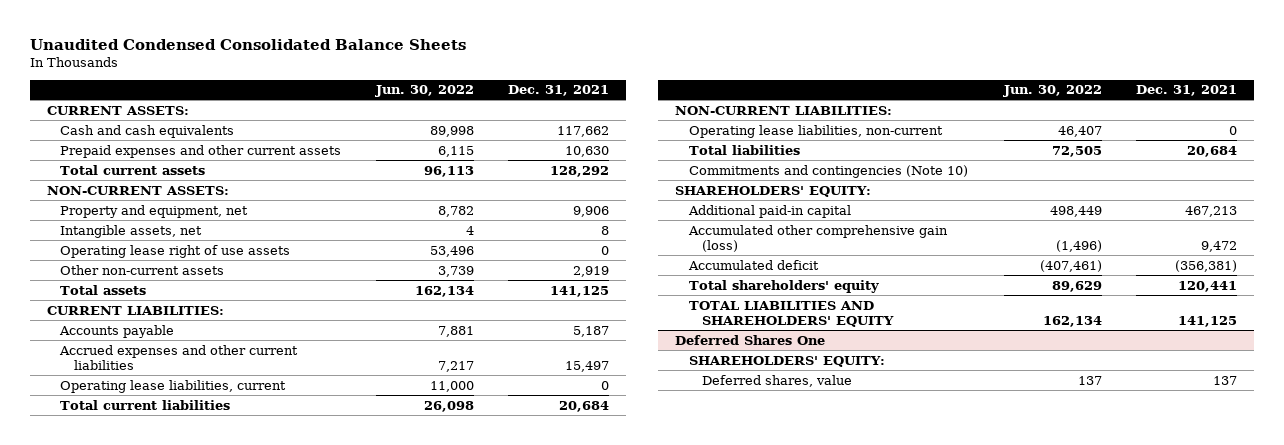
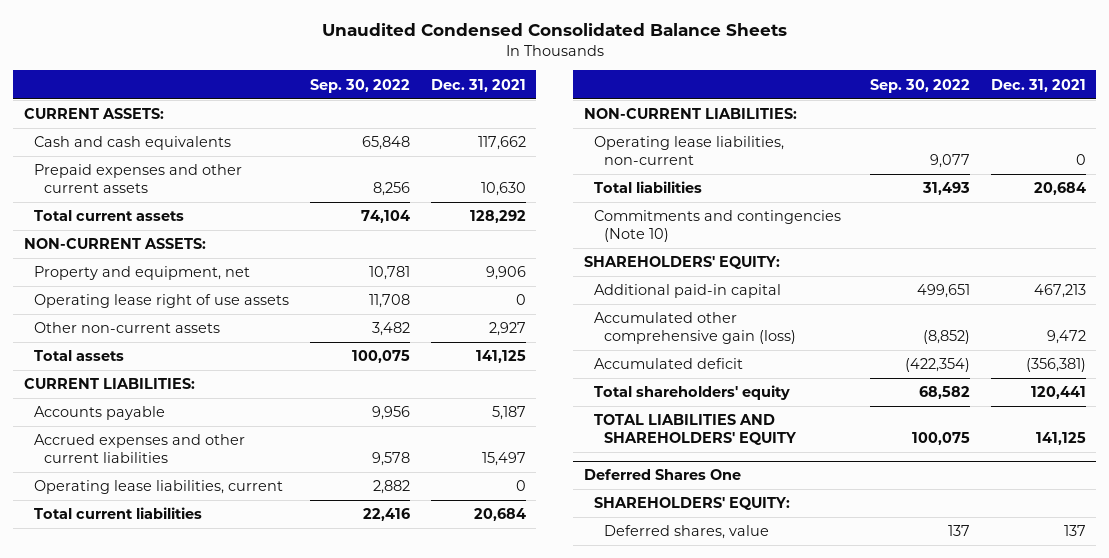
[374,85,474,98] Jun. 30, 2022 -> none
none -> [310,78,411,93] Sep. 30, 2022
[60,224,203,238] Intangible assets, net -> none
[572,265,609,277] 2,919 -> [488,322,526,337] 2,927

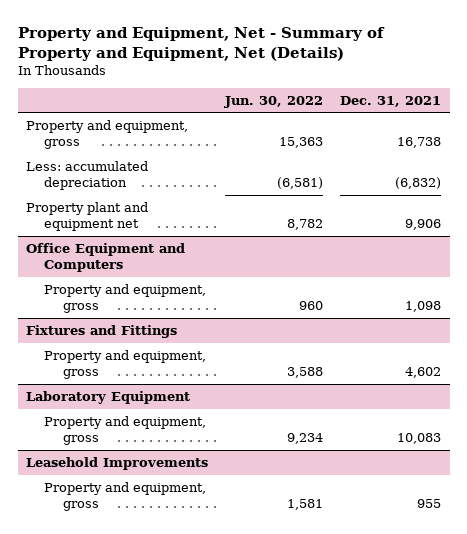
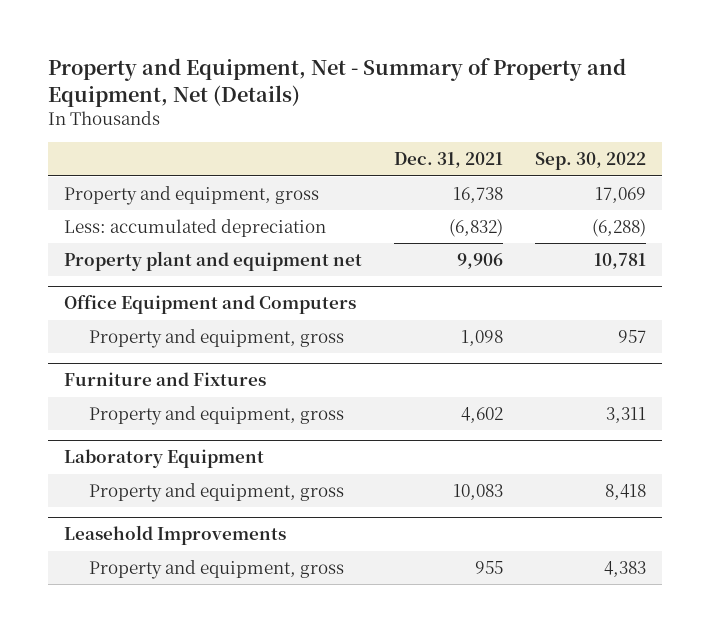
[224,95,324,108] Jun. 30, 2022 -> none
none -> [534,152,646,171] Sep. 30, 2022
[26,325,178,339] Fixtures and Fittings -> [64,372,267,387] Furniture and Fixtures

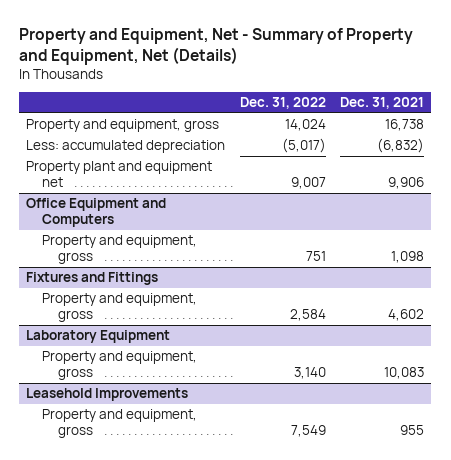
[534,152,646,171] Sep. 30, 2022 -> none
none -> [239,97,326,110] Dec. 31, 2022
[64,372,267,387] Furniture and Fixtures -> [26,272,159,286] Fixtures and Fittings

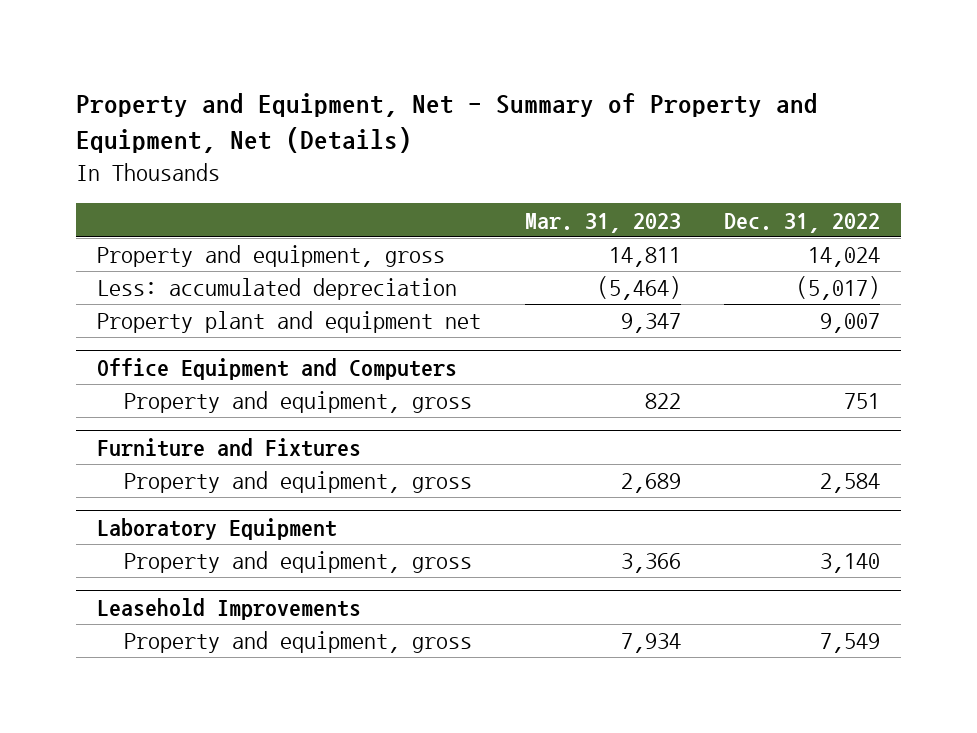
[340,97,425,110] Dec. 31, 2021 -> none
none -> [524,212,681,233] Mar. 31, 2023
[26,272,159,286] Fixtures and Fittings -> [97,437,362,457] Furniture and Fixtures

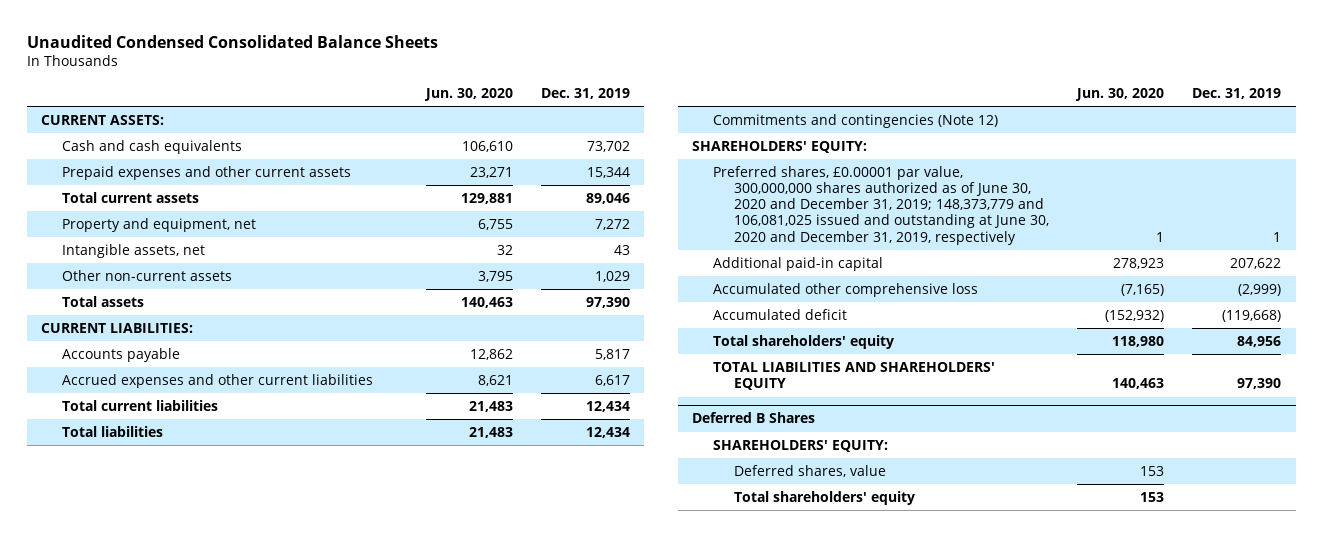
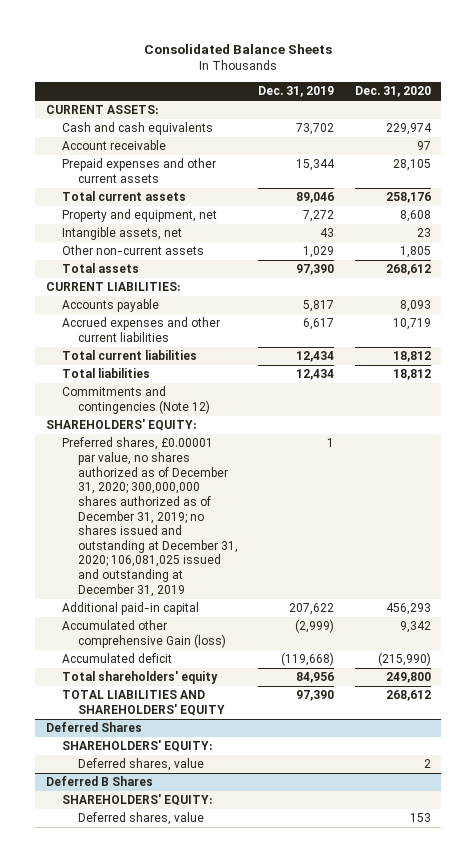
[27,35,439,49] Unaudited Condensed Consolidated Balance Sheets -> [144,43,333,54] Consolidated Balance Sheets
[424,87,514,101] Jun. 30, 2020 -> none
none -> [354,86,431,98] Dec. 31, 2020
none -> [61,140,166,151] Account receivable
[713,166,1050,245] Preferred shares, £0.00001 par value, 300,000,000 shares authorized as of June 30, 2020 and December 31, 2019; 148,373,779 and 106,081,025 issued and outstanding at June 30, 2020 and December 31, 2019, respectively -> [61,437,238,597] Preferred shares, £0.00001 par value, no shares authorized as of December 31, 2020; 300,000,000 shares authorized as of December 31, 2019; no shares issued and outstanding at December 31, 2020; 106,081,025 issued and outstanding at December 31, 2019
[713,283,979,298] Accumulated other comprehensive loss -> [61,620,226,649] Accumulated other comprehensive Gain (loss)
none -> [45,722,142,733] Deferred Shares
none -> [61,740,212,753] SHAREHOLDERS' EQUITY:
none -> [77,758,204,772] Deferred shares, value
[734,491,916,506] Total shareholders' equity -> none

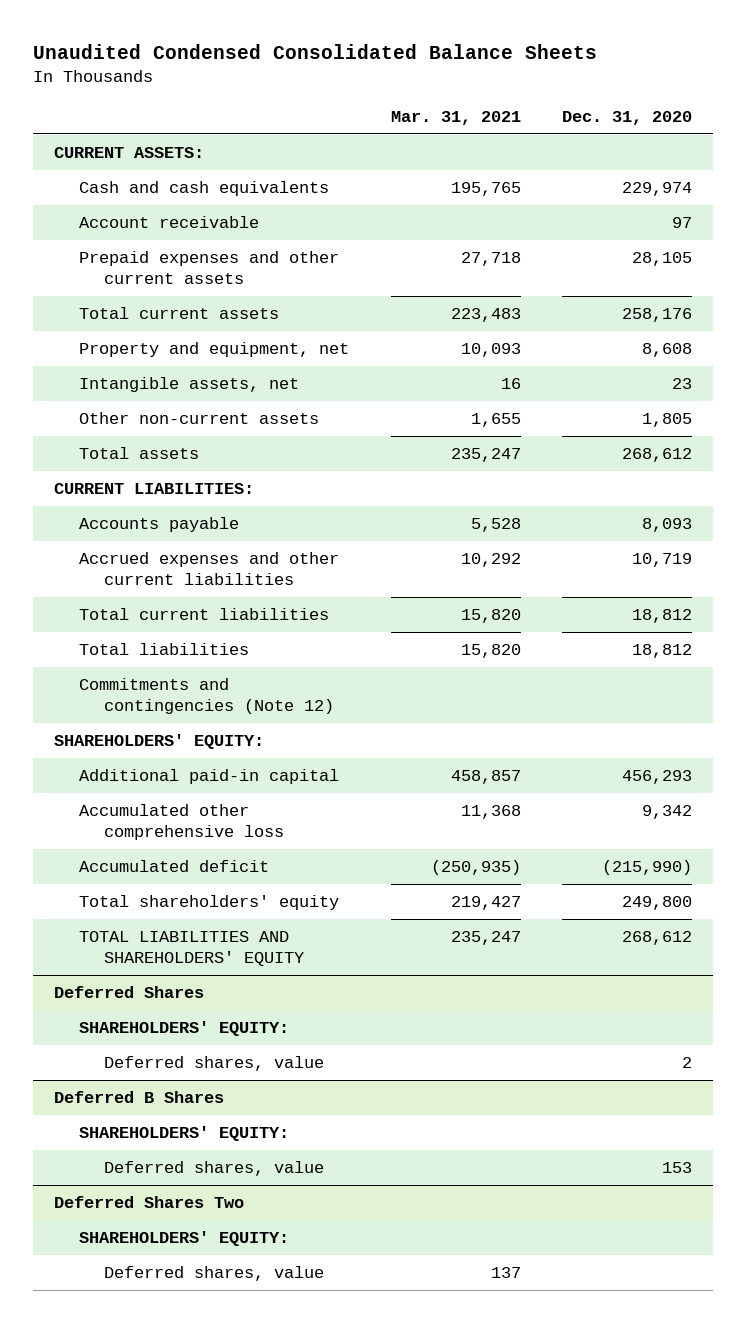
[144,43,333,54] Consolidated Balance Sheets -> [33,44,598,60] Unaudited Condensed Consolidated Balance Sheets
[258,86,335,98] Dec. 31, 2019 -> none
none -> [390,110,521,125] Mar. 31, 2021
[61,437,238,597] Preferred shares, £0.00001 par value, no shares authorized as of December 31, 2020; 300,000,000 shares authorized as of December 31, 2019; no shares issued and outstanding at December 31, 2020; 106,081,025 issued and outstanding at December 31, 2019 -> none
[61,620,226,649] Accumulated other comprehensive Gain (loss) -> [78,803,285,841] Accumulated other comprehensive loss
none -> [53,1195,244,1208] Deferred Shares Two
none -> [78,1230,289,1246] SHAREHOLDERS' EQUITY:
none -> [104,1265,325,1281] Deferred shares, value

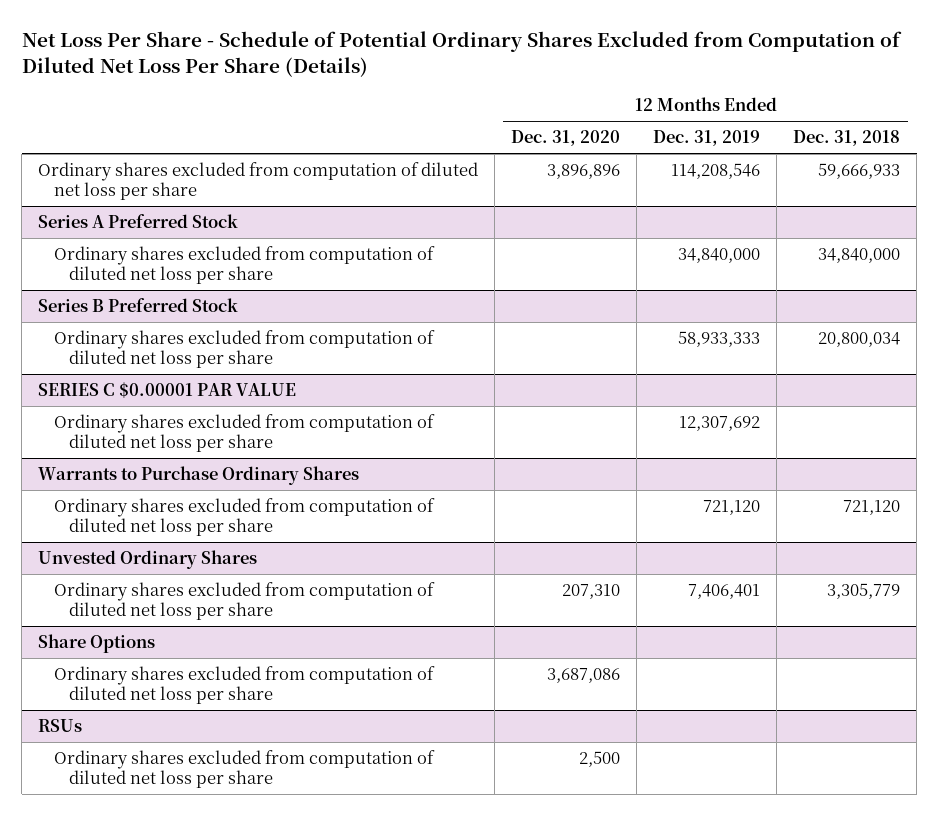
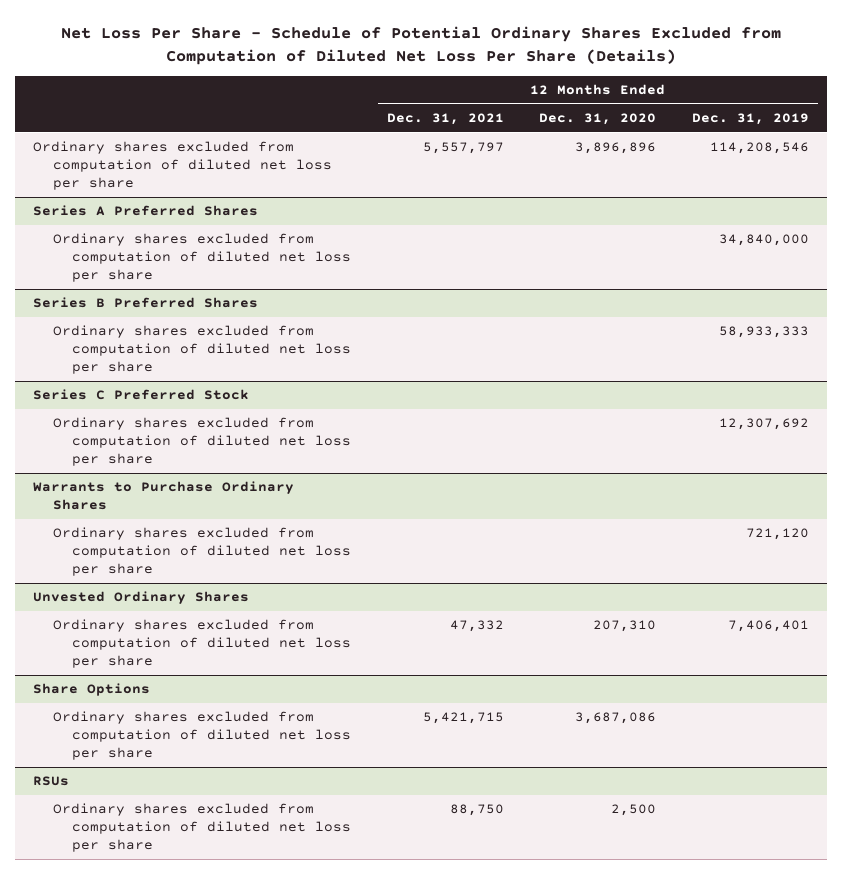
[793,130,901,147] Dec. 31, 2018 -> none
none -> [386,112,504,125] Dec. 31, 2021
[38,214,239,229] Series A Preferred Stock -> [33,205,259,217] Series A Preferred Shares
[38,298,239,313] Series B Preferred Stock -> [33,297,259,309] Series B Preferred Shares
[38,382,297,399] SERIES C $0.00001 PAR VALUE -> [33,389,250,401] Series C Preferred Stock

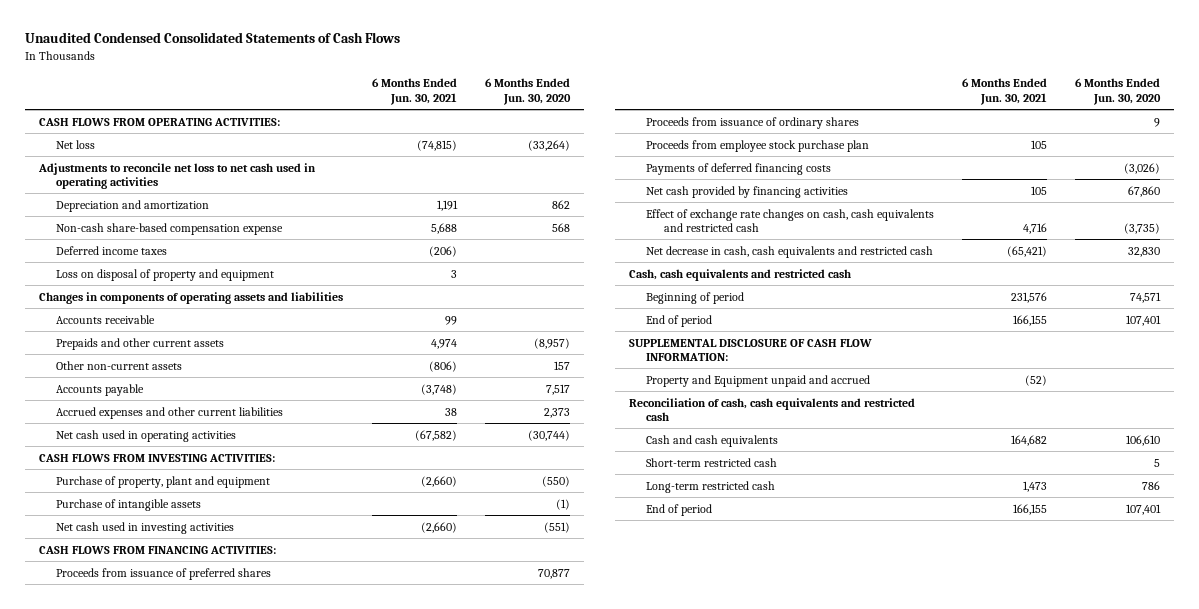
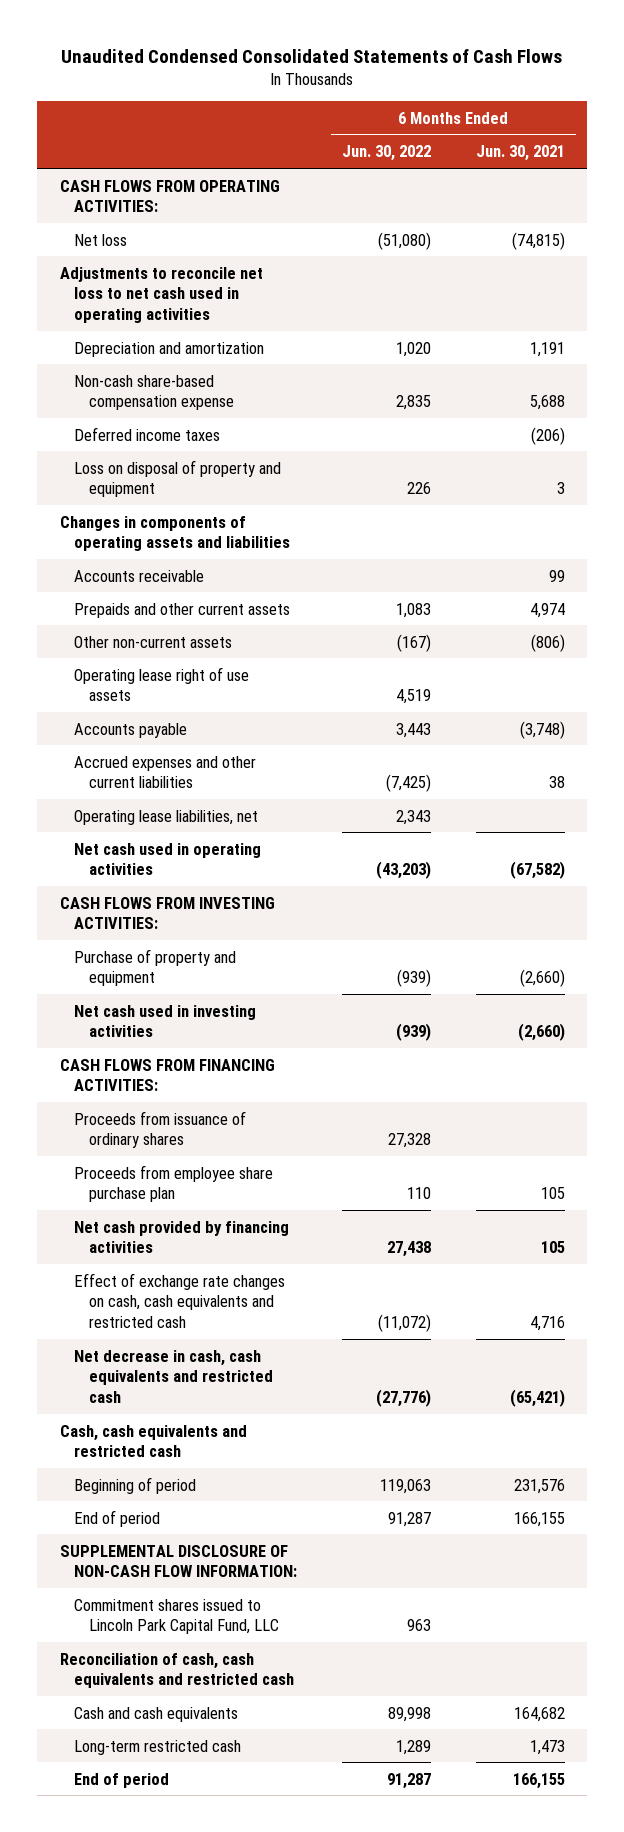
[485,78,572,105] 6 Months Ended Jun. 30, 2020 -> none
none -> [341,145,431,162] Jun. 30, 2022
none -> [74,666,250,702] Operating lease right of use assets
none -> [74,809,259,825] Operating lease liabilities, net
[56,498,202,511] Purchase of intangible assets -> none
[56,475,271,488] Purchase of property, plant and equipment -> [74,948,237,987] Purchase of property and equipment
[56,567,272,580] Proceeds from issuance of preferred shares -> none
[646,162,832,175] Payments of deferred financing costs -> none
[646,139,870,152] Proceeds from employee stock purchase plan -> [74,1164,274,1203] Proceeds from employee share purchase plan
[646,374,871,387] Property and Equipment unpaid and accrued -> none
[628,338,872,362] SUPPLEMENTAL DISCLOSURE OF CASH FLOW INFORMATION: -> [59,1544,298,1578] SUPPLEMENTAL DISCLOSURE OF NON-CASH FLOW INFORMATION:
none -> [74,1598,279,1635] Commitment shares issued to Lincoln Park Capital Fund, LLC
[646,457,778,467] Short-term restricted cash -> none

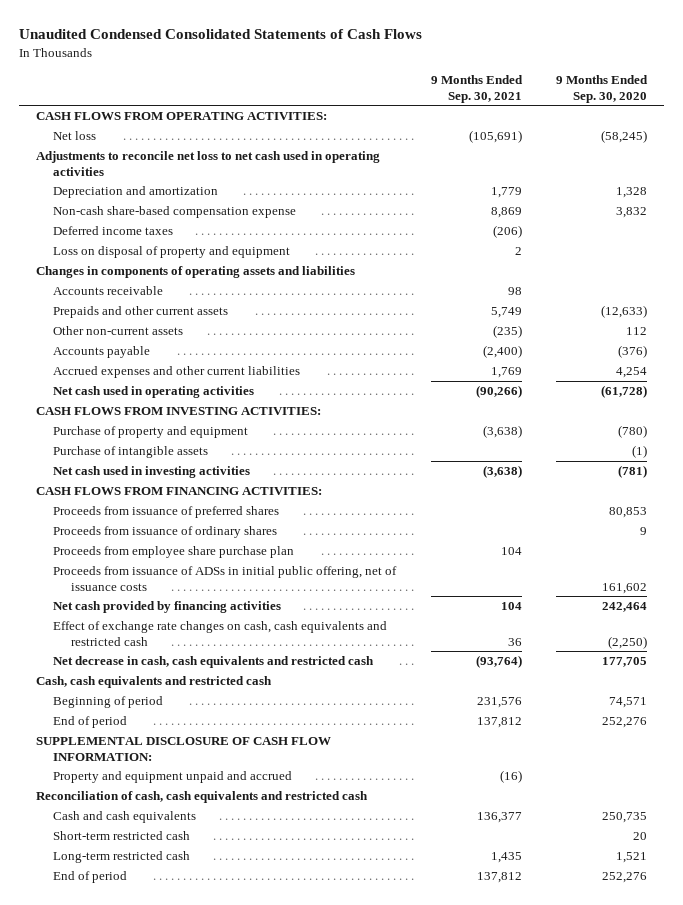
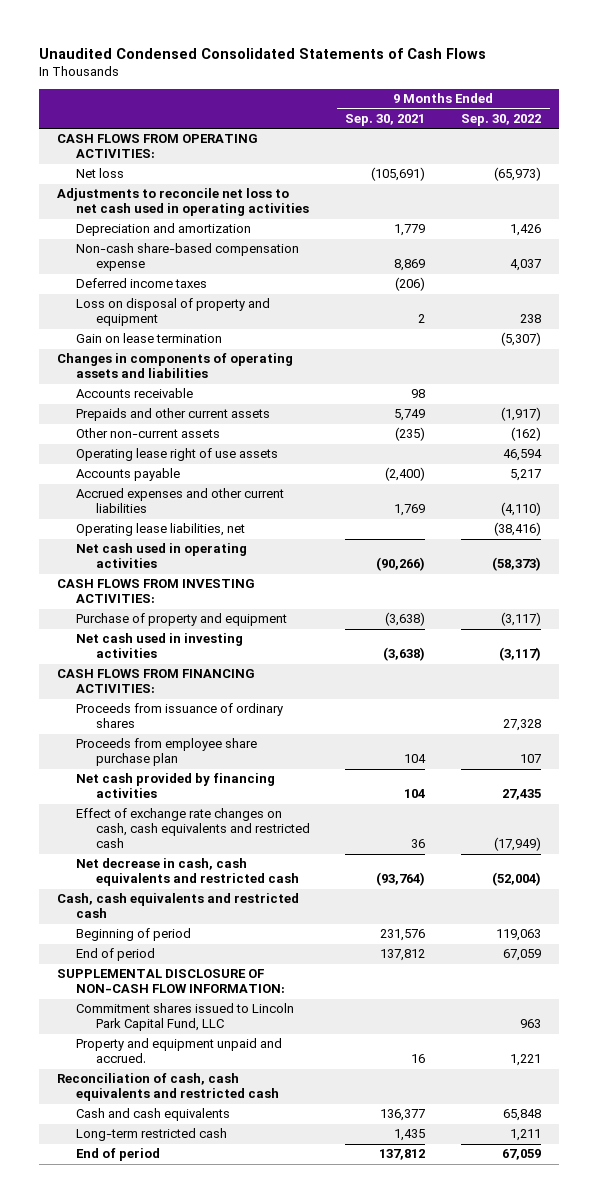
[556,75,649,103] 9 Months Ended Sep. 30, 2020 -> none
none -> [461,113,542,126] Sep. 30, 2022
none -> [76,333,223,344] Gain on lease termination
none -> [76,448,279,462] Operating lease right of use assets
none -> [76,523,246,537] Operating lease liabilities, net
[53,446,209,459] Purchase of intangible assets -> none
[53,506,280,519] Proceeds from issuance of preferred shares -> none
[53,566,398,591] Proceeds from issuance of ADSs in initial public offering, net of issuance costs -> none
[35,737,331,761] SUPPLEMENTAL DISCLOSURE OF CASH FLOW INFORMATION: -> [56,969,286,994] SUPPLEMENTAL DISCLOSURE OF NON-CASH FLOW INFORMATION:
none -> [76,1003,295,1032] Commitment shares issued to Lincoln Park Capital Fund, LLC
[53,771,293,784] Property and equipment unpaid and accrued -> [76,1038,283,1064] Property and equipment unpaid and accrued.
[499,770,522,784] (16) -> [411,1054,426,1064] 16
[53,831,191,841] Short-term restricted cash -> none

